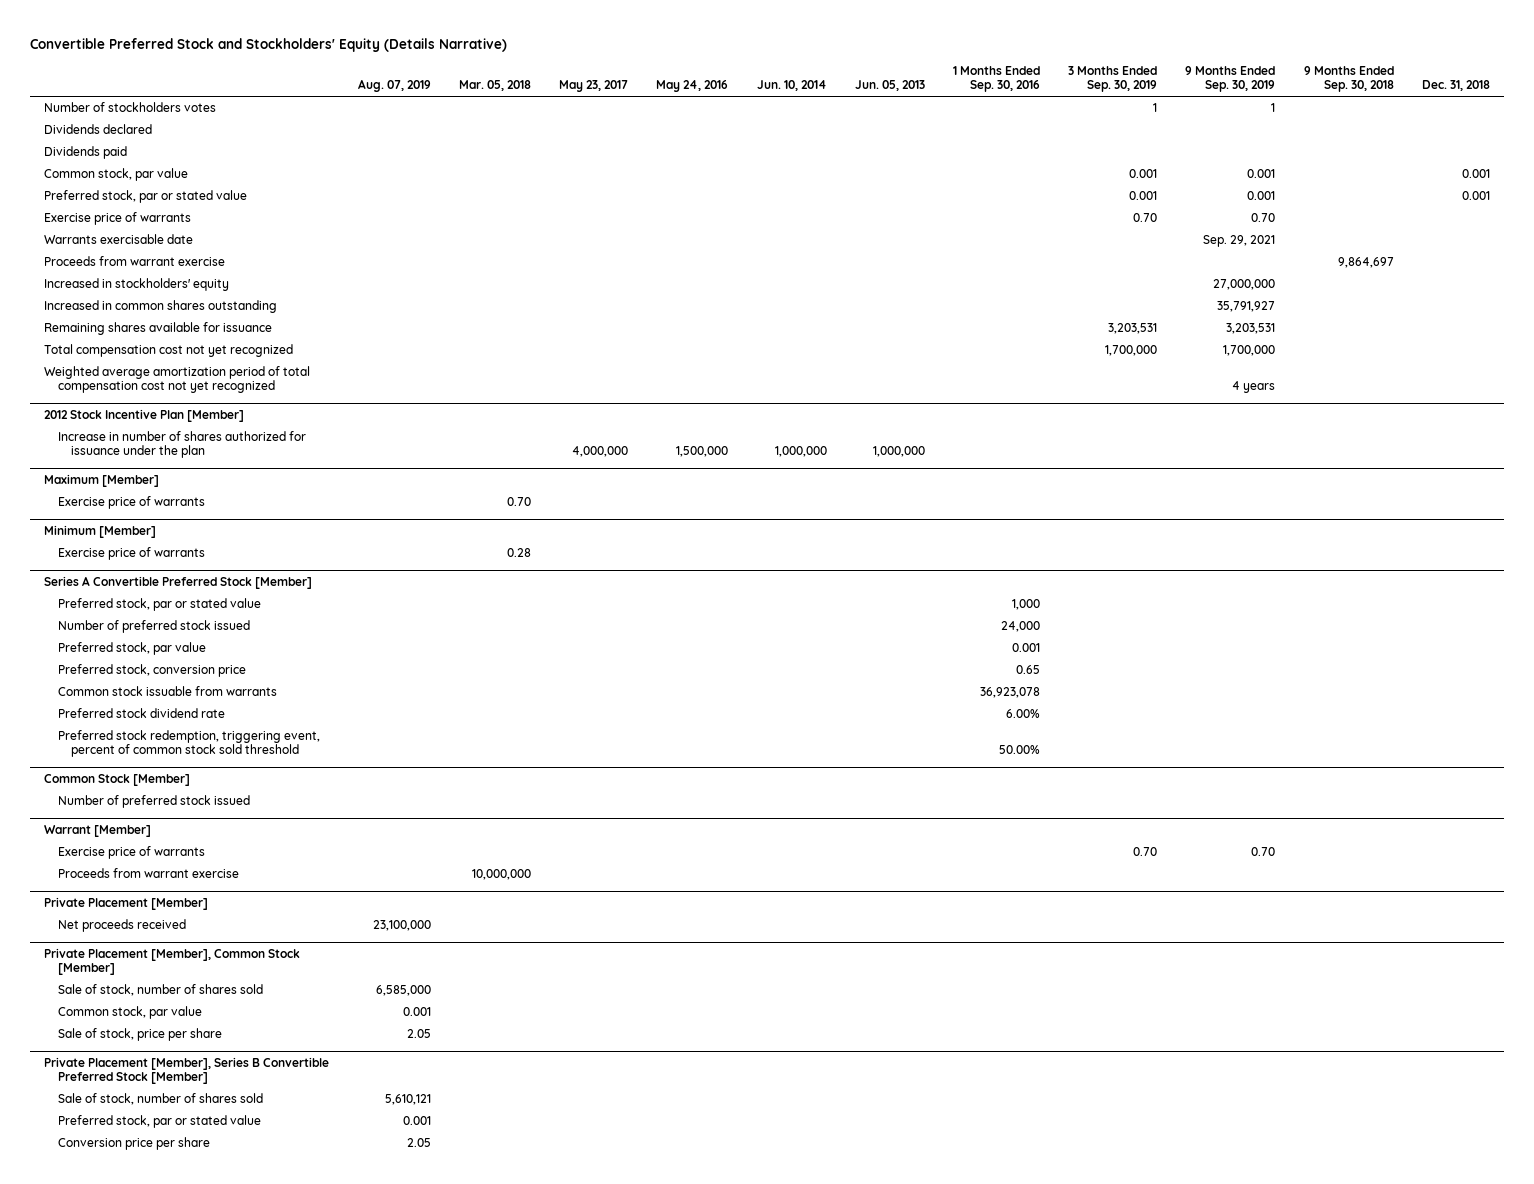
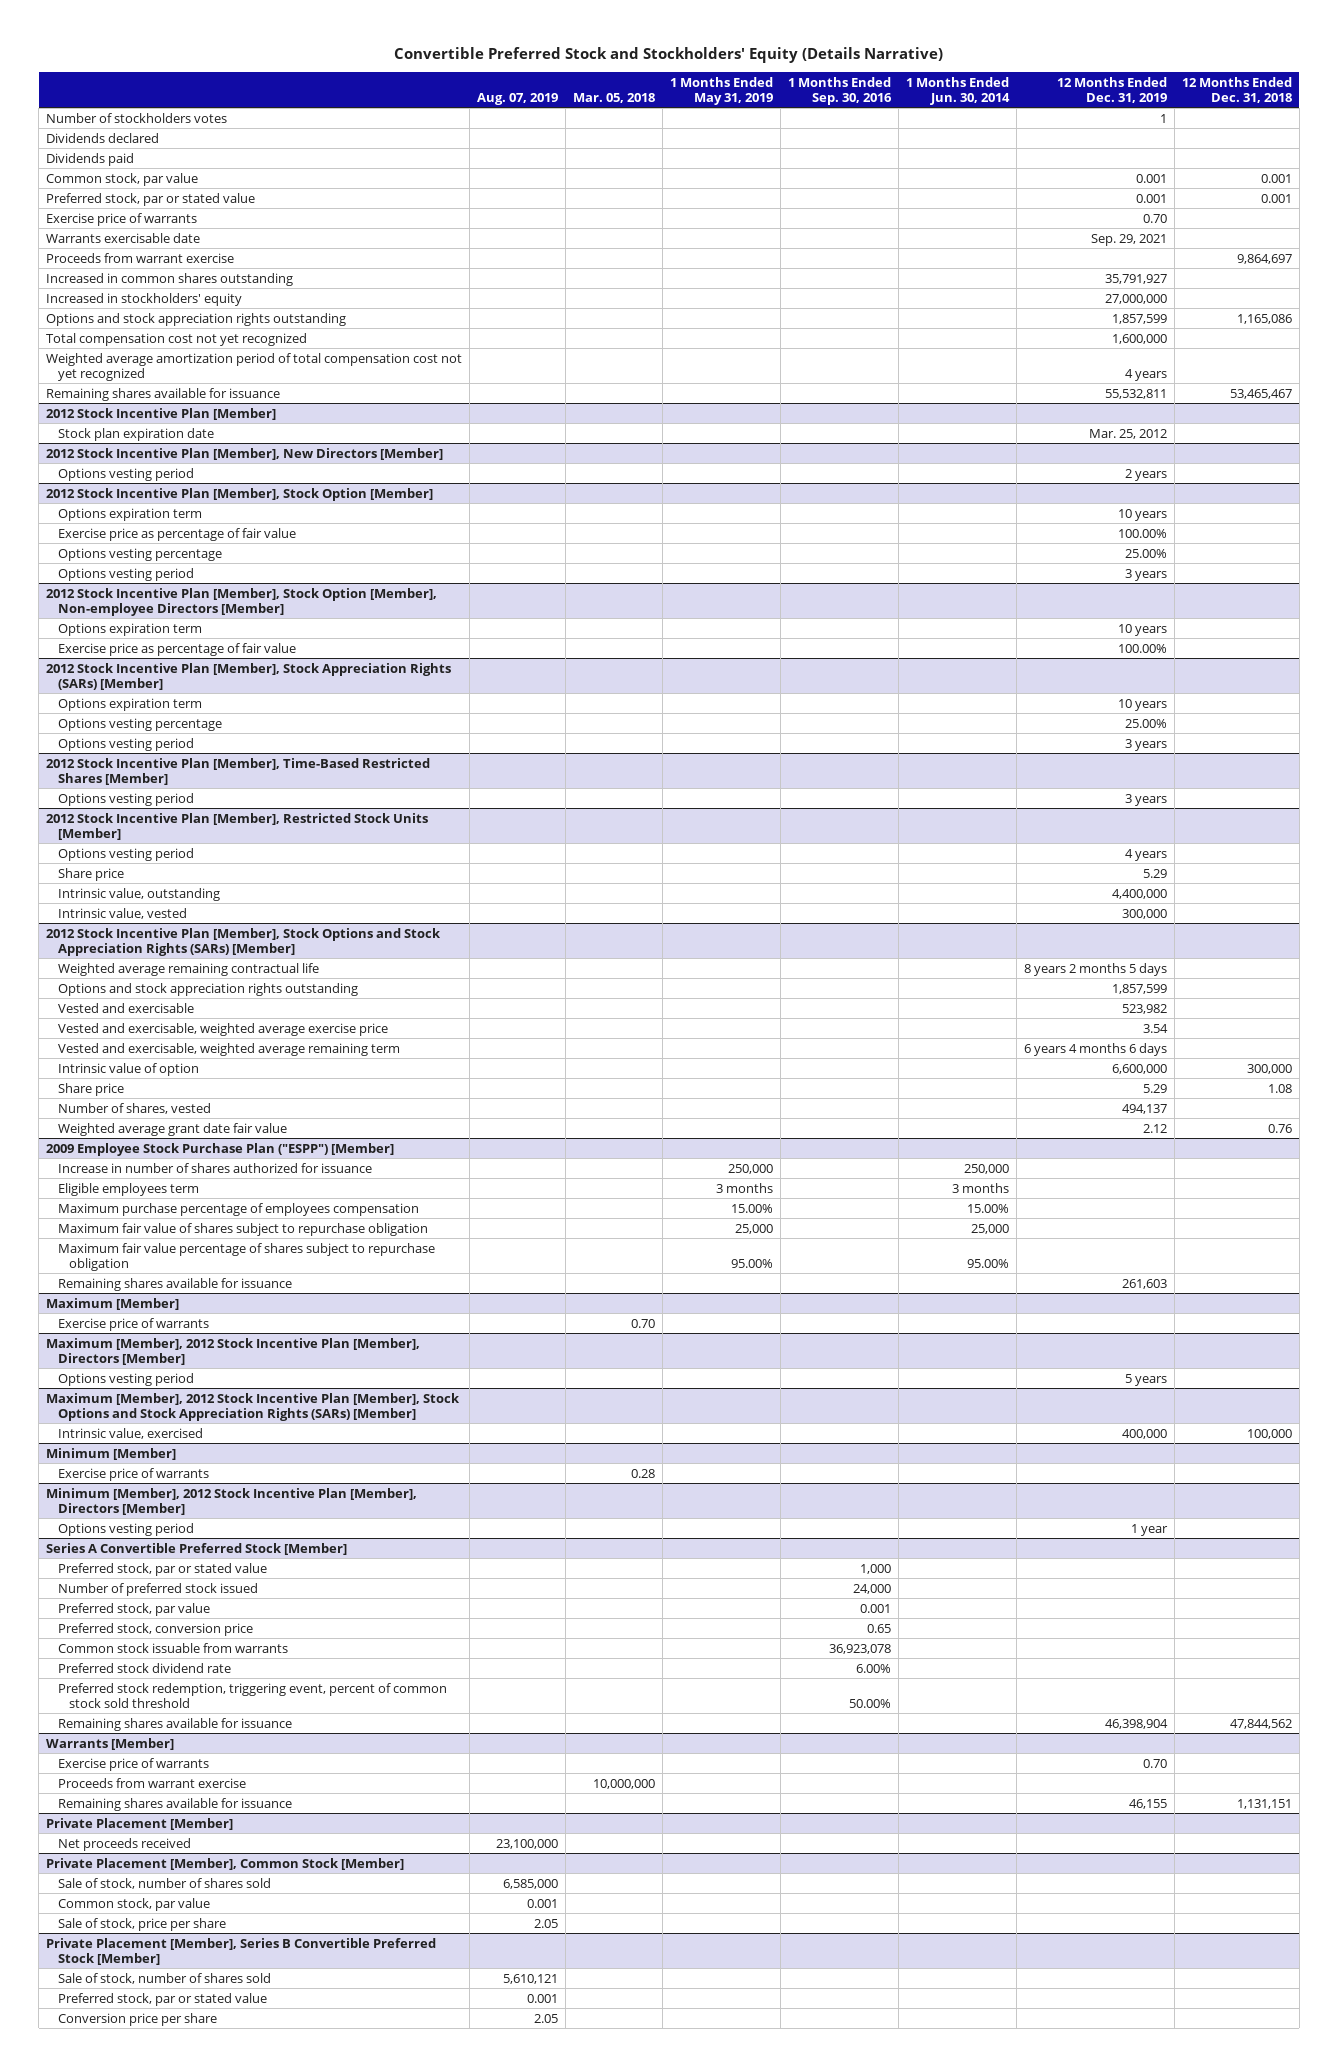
[559,80,629,93] May 23, 2017 -> none
[656,80,729,93] May 24, 2016 -> none
[756,80,827,92] Jun. 10, 2014 -> none
[854,80,925,92] Jun. 05, 2013 -> none
[1068,66,1158,93] 3 Months Ended Sep. 30, 2019 -> none
[1185,66,1276,93] 9 Months Ended Sep. 30, 2019 -> none
[1303,66,1394,93] 9 Months Ended Sep. 30, 2018 -> none
[1421,80,1490,92] Dec. 31, 2018 -> none
none -> [669,76,773,106] 1 Months Ended May 31, 2019
none -> [905,76,1010,106] 1 Months Ended Jun. 30, 2014
none -> [1056,76,1167,104] 12 Months Ended Dec. 31, 2019
none -> [1181,76,1292,104] 12 Months Ended Dec. 31, 2018
[44,278,230,292] Increased in stockholders' equity -> [45,292,242,306] Increased in stockholders' equity
none -> [45,312,346,326] Options and stock appreciation rights outstanding
[44,322,273,336] Remaining shares available for issuance -> [45,387,280,401] Remaining shares available for issuance
[57,431,306,459] Increase in number of shares authorized for issuance under the plan -> none
none -> [57,427,214,441] Stock plan expiration date
none -> [45,447,443,460] 2012 Stock Incentive Plan [Member], New Directors [Member]
none -> [57,467,194,481] Options vesting period
none -> [45,487,433,501] 2012 Stock Incentive Plan [Member], Stock Option [Member]
none -> [57,507,202,521] Options expiration term
none -> [57,527,296,541] Exercise price as percentage of fair value
none -> [57,547,222,561] Options vesting percentage
none -> [57,567,194,581] Options vesting period
none -> [45,587,437,617] 2012 Stock Incentive Plan [Member], Stock Option [Member], Non-employee Directors [Member]
none -> [57,622,202,636] Options expiration term
none -> [57,642,296,656] Exercise price as percentage of fair value
none -> [45,662,451,691] 2012 Stock Incentive Plan [Member], Stock Appreciation Rights (SARs) [Member]
none -> [57,697,202,711] Options expiration term
none -> [57,717,222,731] Options vesting percentage
none -> [57,737,194,751] Options vesting period
none -> [45,757,430,786] 2012 Stock Incentive Plan [Member], Time-Based Restricted Shares [Member]
none -> [57,792,194,806] Options vesting period
none -> [45,812,428,841] 2012 Stock Incentive Plan [Member], Restricted Stock Units [Member]
none -> [57,847,194,861] Options vesting period
none -> [57,867,124,881] Share price
none -> [57,887,220,901] Intrinsic value, outstanding
none -> [57,907,187,919] Intrinsic value, vested
none -> [45,927,441,957] 2012 Stock Incentive Plan [Member], Stock Options and Stock Appreciation Rights (SARs) [Member]
none -> [57,962,319,976] Weighted average remaining contractual life
none -> [57,982,358,996] Options and stock appreciation rights outstanding
none -> [57,1002,194,1013] Vested and exercisable
none -> [57,1022,388,1036] Vested and exercisable, weighted average exercise price
none -> [57,1042,400,1056] Vested and exercisable, weighted average remaining term
none -> [57,1062,199,1076] Intrinsic value of option
none -> [57,1082,124,1096] Share price
none -> [57,1102,211,1114] Number of shares, vested
none -> [57,1122,287,1136] Weighted average grant date fair value
none -> [45,1142,394,1156] 2009 Employee Stock Purchase Plan ("ESPP") [Member]
none -> [57,1162,372,1173] Increase in number of shares authorized for issuance
none -> [57,1182,199,1196] Eligible employees term
none -> [57,1202,419,1216] Maximum purchase percentage of employees compensation
none -> [57,1222,428,1236] Maximum fair value of shares subject to repurchase obligation
none -> [57,1242,435,1272] Maximum fair value percentage of shares subject to repurchase obligation
none -> [57,1277,292,1291] Remaining shares available for issuance
none -> [45,1337,420,1366] Maximum [Member], 2012 Stock Incentive Plan [Member], Directors [Member]
none -> [57,1372,194,1386] Options vesting period
none -> [45,1392,460,1422] Maximum [Member], 2012 Stock Incentive Plan [Member], Stock Options and Stock Appreciation Rights (SARs) [Member]
none -> [57,1427,203,1439] Intrinsic value, exercised
none -> [45,1487,417,1516] Minimum [Member], 2012 Stock Incentive Plan [Member], Directors [Member]
none -> [57,1522,194,1536] Options vesting period
[44,774,191,787] Common Stock [Member] -> none
[57,795,250,809] Number of preferred stock issued -> none
none -> [57,1717,292,1731] Remaining shares available for issuance
[44,825,152,838] Warrant [Member] -> [45,1737,174,1750] Warrants [Member]
none -> [57,1797,292,1811] Remaining shares available for issuance

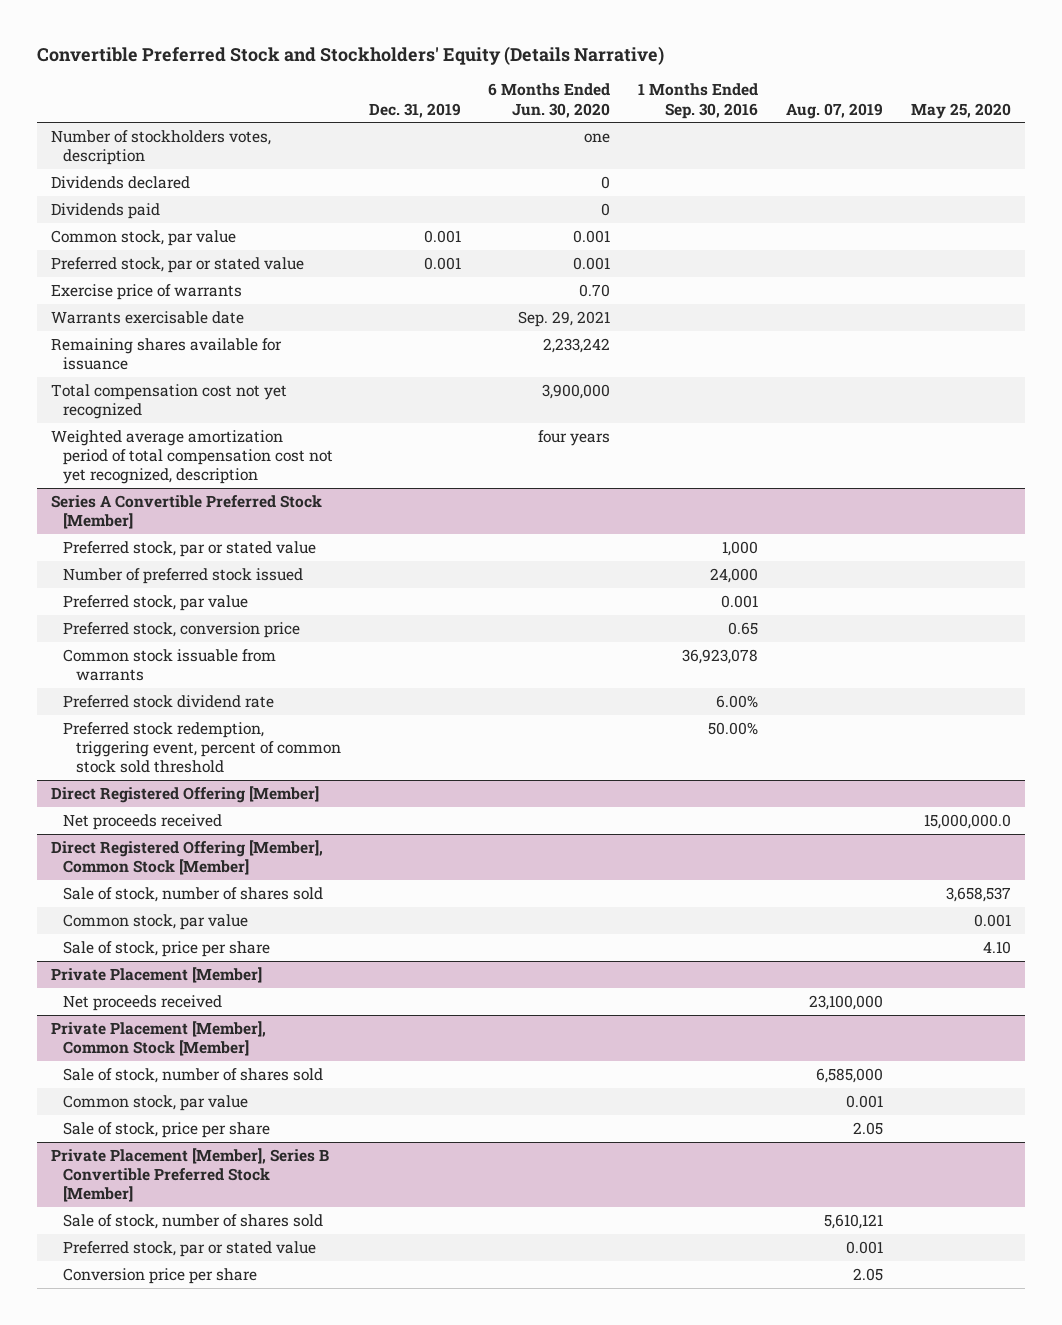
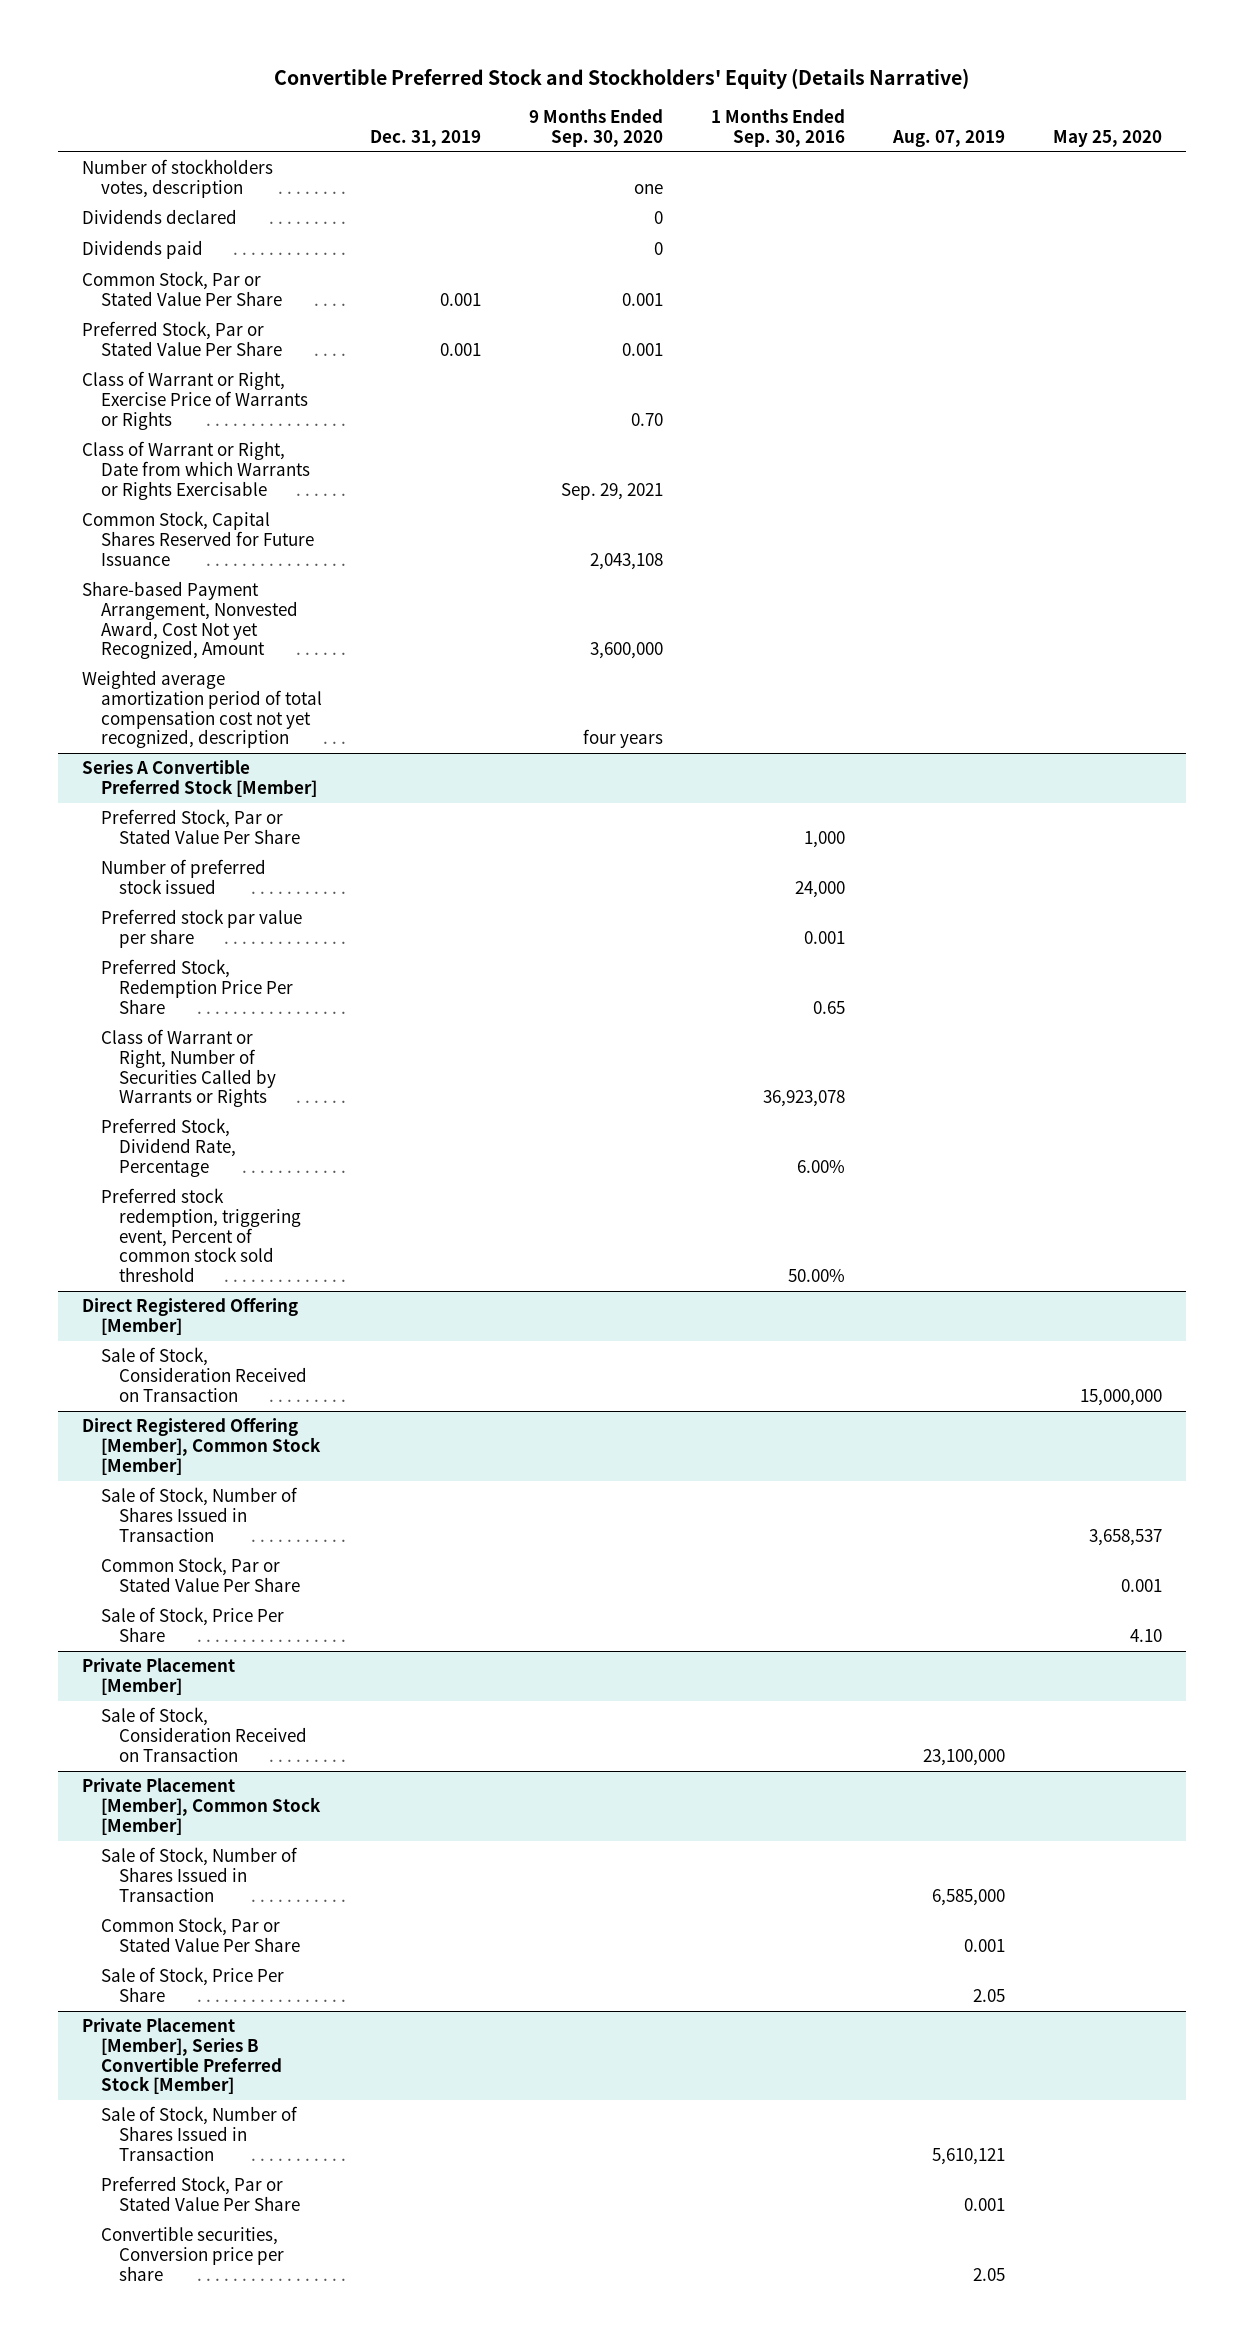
[488,83,611,118] 6 Months Ended Jun. 30, 2020 -> none
none -> [528,108,663,147] 9 Months Ended Sep. 30, 2020
[50,229,236,246] Common stock, par value -> [82,271,282,306] Common Stock, Par or Stated Value Per Share
[50,256,304,273] Preferred stock, par or stated value -> [82,321,282,356] Preferred Stock, Par or Stated Value Per Share
[50,283,242,300] Exercise price of warrants -> [82,371,308,430] Class of Warrant or Right, Exercise Price of Warrants or Rights
[50,310,244,324] Warrants exercisable date -> [82,441,310,500] Class of Warrant or Right, Date from which Warrants or Rights Exercisable
[50,337,282,371] Remaining shares available for issuance -> [82,511,314,566] Common Stock, Capital Shares Reserved for Future Issuance
[50,383,287,420] Total compensation cost not yet recognized -> [82,581,298,660] Share-based Payment Arrangement, Nonvested Award, Cost Not yet Recognized, Amount
[63,540,317,557] Preferred stock, par or stated value -> [100,809,301,844] Preferred Stock, Par or Stated Value Per Share
[63,594,249,611] Preferred stock, par value -> [100,909,302,948] Preferred stock par value per share
[63,621,301,638] Preferred stock, conversion price -> [100,959,294,1014] Preferred Stock, Redemption Price Per Share
[63,648,277,682] Common stock issuable from warrants -> [100,1029,277,1108] Class of Warrant or Right, Number of Securities Called by Warrants or Rights
[63,694,275,708] Preferred stock dividend rate -> [100,1118,237,1177] Preferred Stock, Dividend Rate, Percentage
[63,721,341,774] Preferred stock redemption, triggering event, percent of common stock sold threshold -> [100,1188,302,1282] Preferred stock redemption, triggering event, Percent of common stock sold threshold
[63,813,223,830] Net proceeds received -> none
none -> [100,1347,308,1402] Sale of Stock, Consideration Received on Transaction
[63,886,324,902] Sale of stock, number of shares sold -> [100,1487,298,1542] Sale of Stock, Number of Shares Issued in Transaction
[63,913,249,930] Common stock, par value -> [100,1557,301,1592] Common Stock, Par or Stated Value Per Share
[63,940,271,957] Sale of stock, price per share -> [100,1607,284,1642] Sale of Stock, Price Per Share
[63,994,223,1011] Net proceeds received -> [100,1707,308,1762] Sale of Stock, Consideration Received on Transaction
[63,1067,324,1083] Sale of stock, number of shares sold -> [100,1847,298,1902] Sale of Stock, Number of Shares Issued in Transaction
[63,1094,249,1111] Common stock, par value -> [100,1917,301,1952] Common Stock, Par or Stated Value Per Share
[63,1121,271,1138] Sale of stock, price per share -> [100,1967,284,2002] Sale of Stock, Price Per Share
[63,1213,324,1229] Sale of stock, number of shares sold -> [100,2106,298,2161] Sale of Stock, Number of Shares Issued in Transaction
[63,1240,317,1257] Preferred stock, par or stated value -> [100,2176,301,2211] Preferred Stock, Par or Stated Value Per Share
[63,1267,258,1284] Conversion price per share -> [100,2226,285,2281] Convertible securities, Conversion price per share

